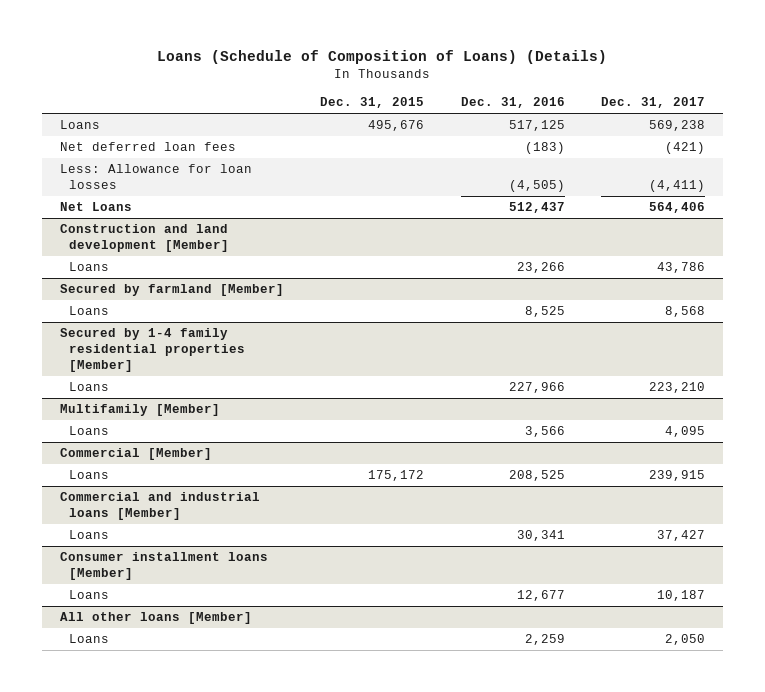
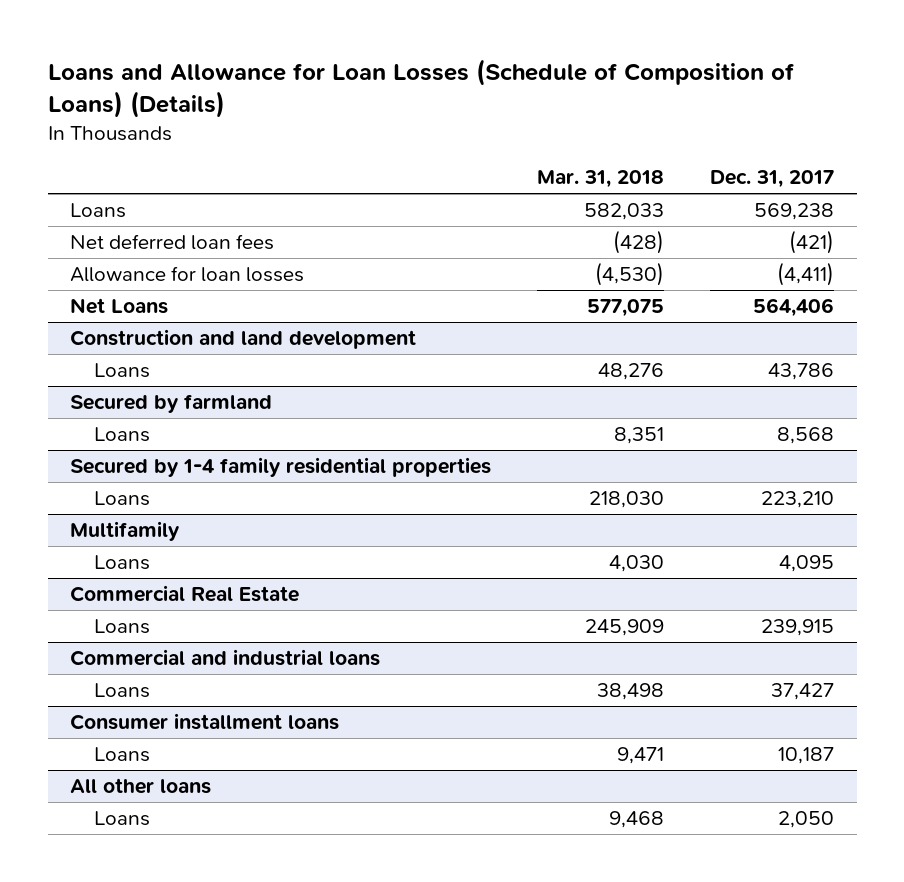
[157,50,608,65] Loans (Schedule of Composition of Loans) (Details) -> [47,58,795,119] Loans and Allowance for Loan Losses (Schedule of Composition of Loans) (Details)
[320,97,425,109] Dec. 31, 2015 -> none
[460,97,565,109] Dec. 31, 2016 -> none
none -> [537,170,665,189] Mar. 31, 2018
[60,164,253,190] Less: Allowance for loan losses -> [70,266,305,283] Allowance for loan losses
[60,224,230,253] Construction and land development [Member] -> [70,329,417,350] Construction and land development
[60,284,285,297] Secured by farmland [Member] -> [70,394,273,414] Secured by farmland
[60,328,246,373] Secured by 1-4 family residential properties [Member] -> [70,457,492,478] Secured by 1-4 family residential properties
[60,404,221,417] Multifamily [Member] -> [70,521,181,542] Multifamily
[60,448,213,461] Commercial [Member] -> [70,585,300,603] Commercial Real Estate
[60,492,261,521] Commercial and industrial loans [Member] -> [70,649,381,667] Commercial and industrial loans
[60,552,269,581] Consumer installment loans [Member] -> [70,713,340,731] Consumer installment loans
[60,612,253,625] All other loans [Member] -> [70,778,212,795] All other loans

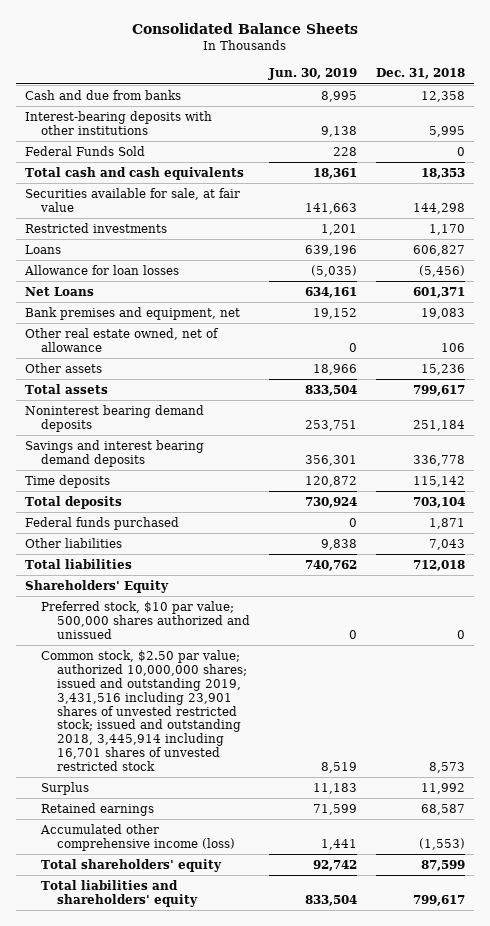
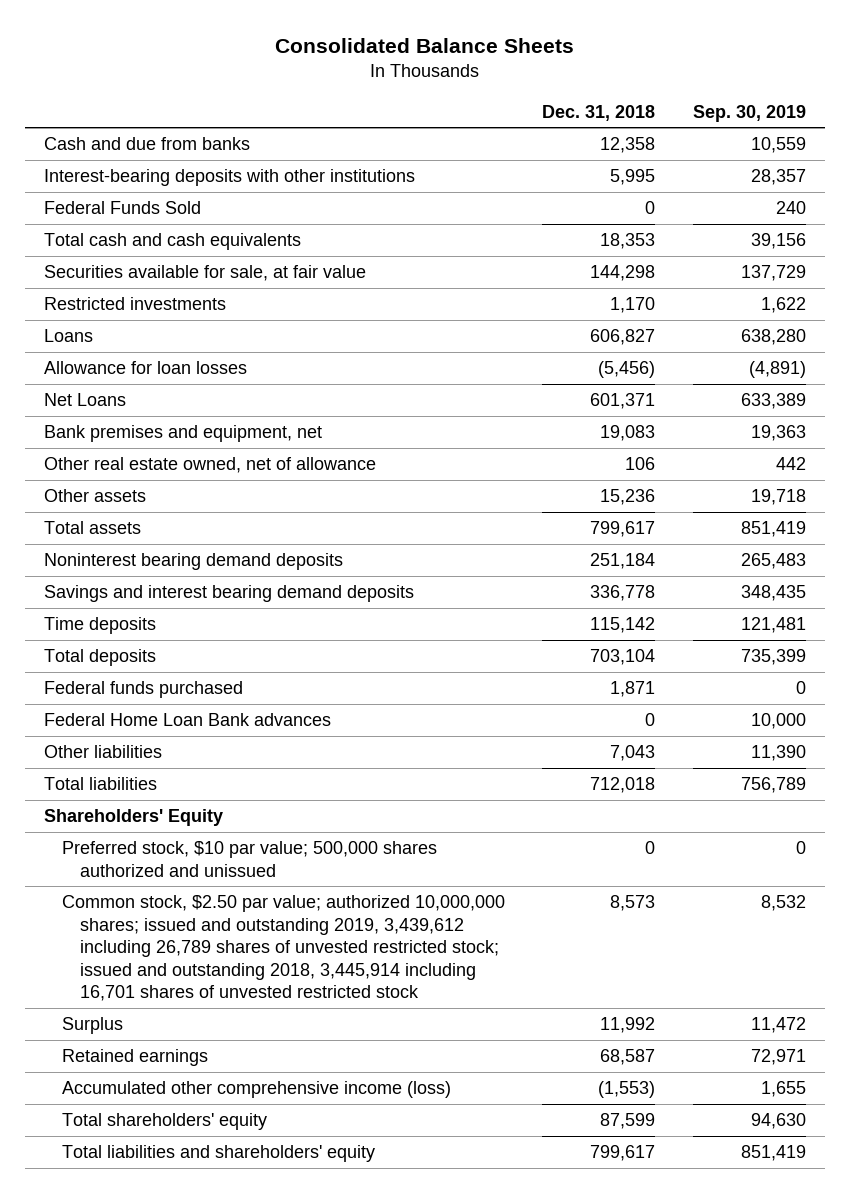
[268,68,358,81] Jun. 30, 2019 -> none
none -> [692,104,806,122] Sep. 30, 2019
none -> [43,713,331,727] Federal Home Loan Bank advances
[41,650,248,771] Common stock, $2.50 par value; authorized 10,000,000 shares; issued and outstanding 2019, 3,431,516 including 23,901 shares of unvested restricted stock; issued and outstanding 2018, 3,445,914 including 16,701 shares of unvested restricted stock -> [61,895,505,1002] Common stock, $2.50 par value; authorized 10,000,000 shares; issued and outstanding 2019, 3,439,612 including 26,789 shares of unvested restricted stock; issued and outstanding 2018, 3,445,914 including 16,701 shares of unvested restricted stock

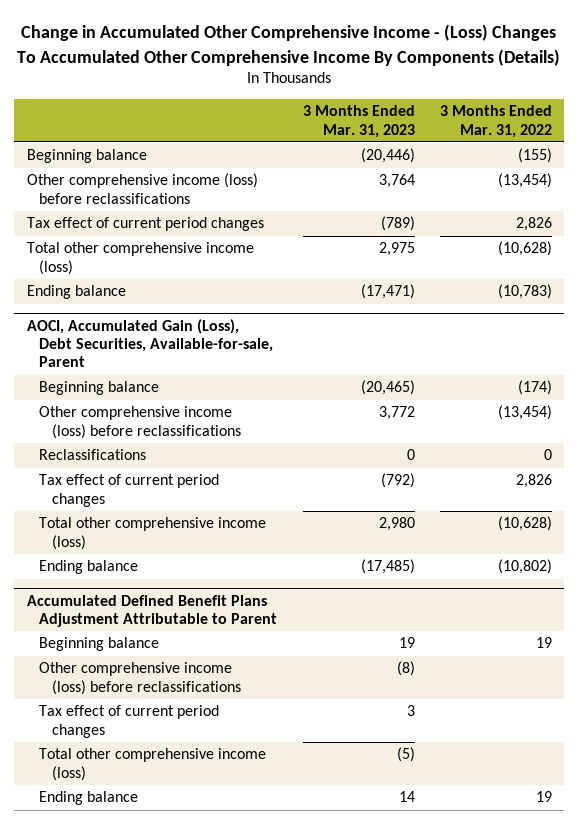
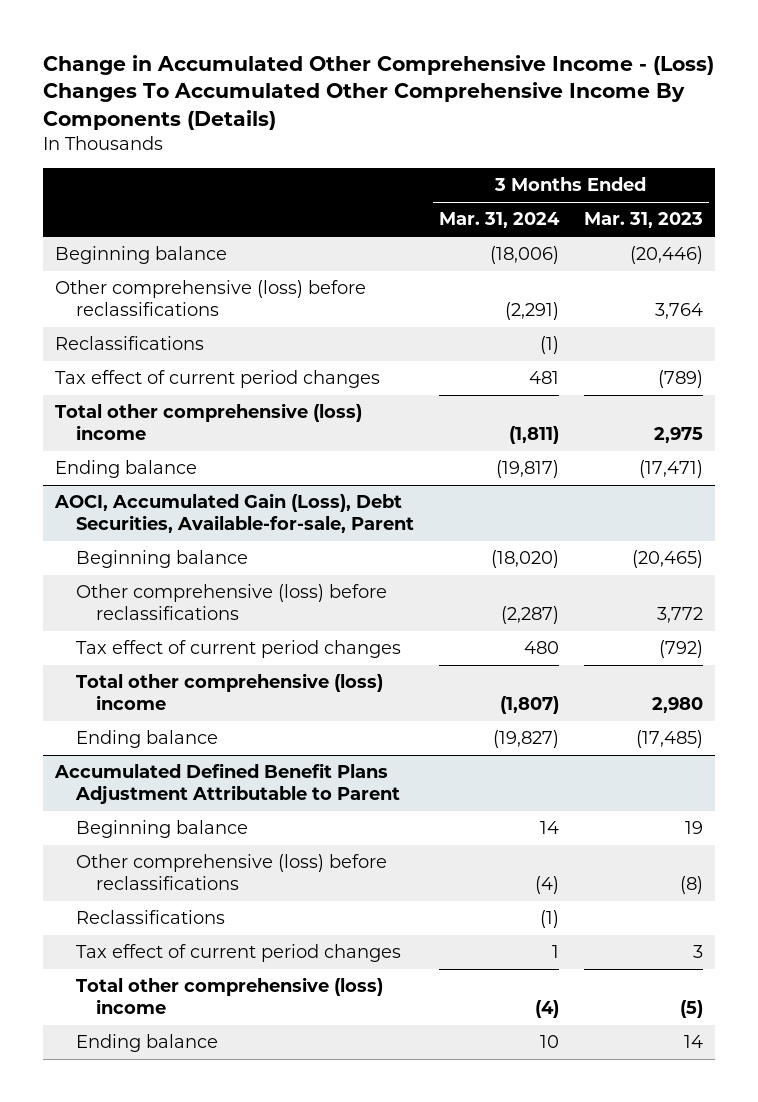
[439,105,552,138] 3 Months Ended Mar. 31, 2022 -> none
none -> [438,212,560,229] Mar. 31, 2024
[26,173,258,204] Other comprehensive income (loss) before reclassifications -> [55,280,367,317] Other comprehensive (loss) before reclassifications
none -> [55,336,205,351] Reclassifications
[26,242,254,275] Total other comprehensive income (loss) -> [55,403,363,441] Total other comprehensive (loss) income
[39,449,147,461] Reclassifications -> none
[39,406,242,439] Other comprehensive income (loss) before reclassifications -> [75,584,387,621] Other comprehensive (loss) before reclassifications
[39,517,267,550] Total other comprehensive income (loss) -> [75,673,383,711] Total other comprehensive (loss) income
[39,662,242,695] Other comprehensive income (loss) before reclassifications -> [75,854,387,891] Other comprehensive (loss) before reclassifications
none -> [75,910,225,925] Reclassifications
[39,748,267,781] Total other comprehensive income (loss) -> [75,977,383,1015] Total other comprehensive (loss) income

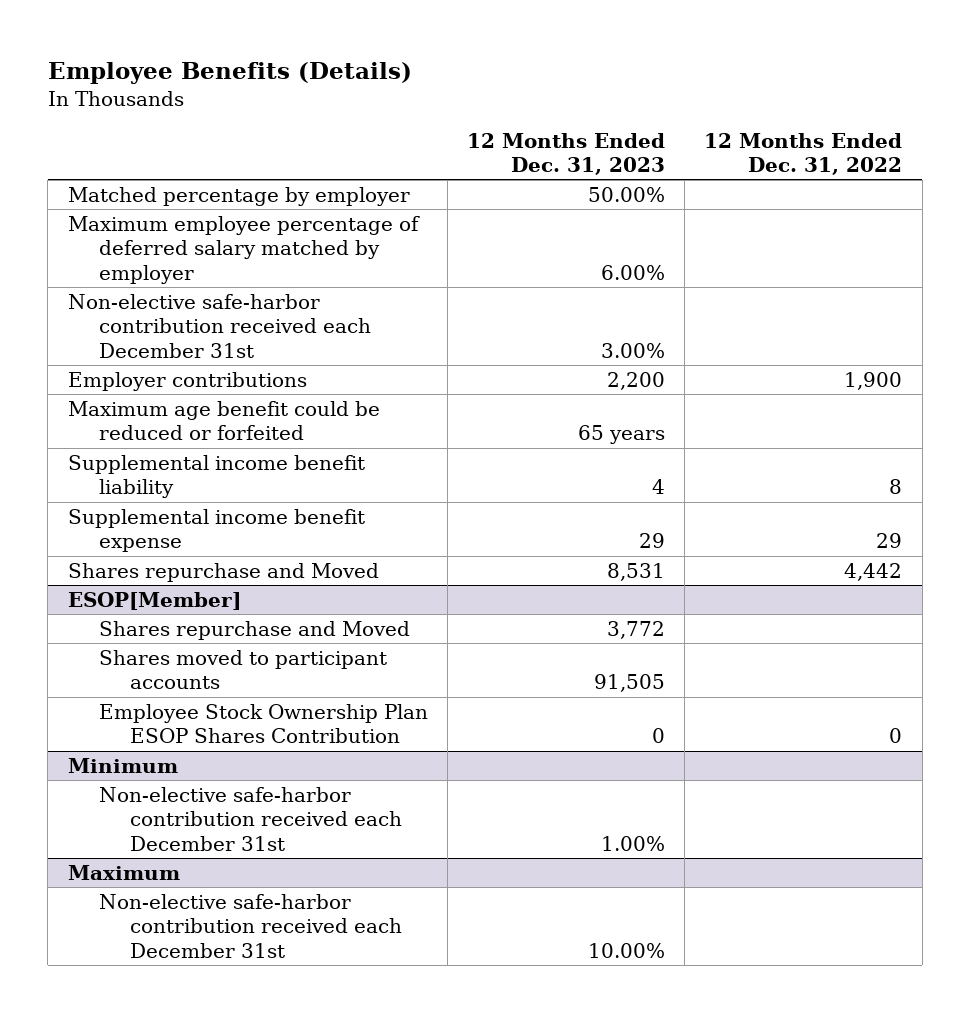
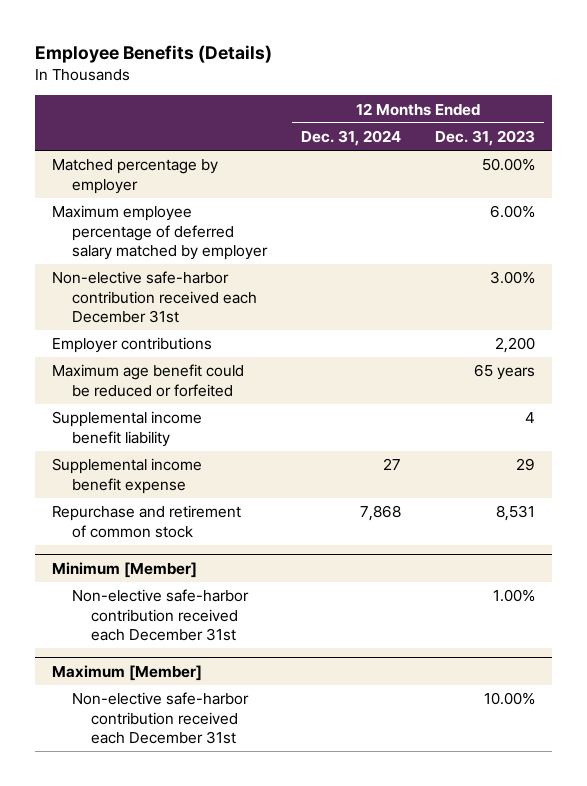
[704,132,903,176] 12 Months Ended Dec. 31, 2022 -> none
none -> [300,130,401,147] Dec. 31, 2024
[67,591,241,610] ESOP[Member] -> none
[98,620,410,640] Shares repurchase and Moved -> none
[98,649,387,690] Shares moved to participant accounts -> none
[98,703,428,744] Employee Stock Ownership Plan ESOP Shares Contribution -> none
[67,562,379,582] Shares repurchase and Moved -> [52,505,242,538] Repurchase and retirement of common stock
[67,757,178,773] Minimum -> [52,561,198,578] Minimum [Member]
[67,864,180,880] Maximum -> [52,664,203,681] Maximum [Member]

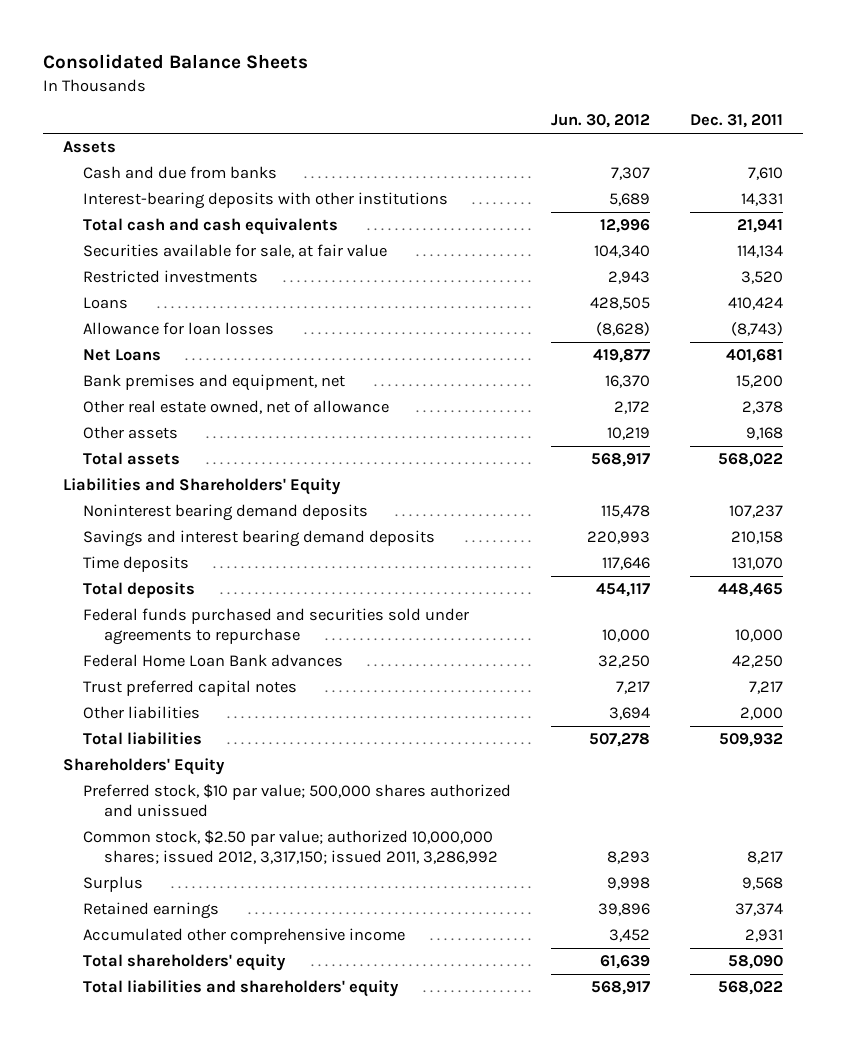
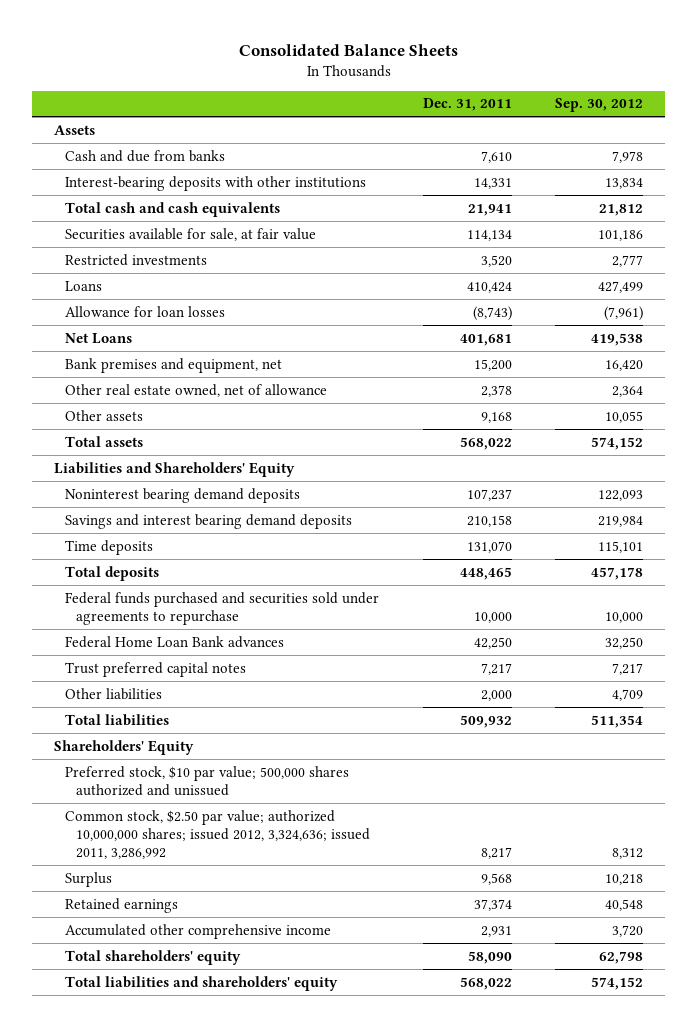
[551,114,651,129] Jun. 30, 2012 -> none
none -> [555,98,644,113] Sep. 30, 2012
[83,830,499,865] Common stock, $2.50 par value; authorized 10,000,000 shares; issued 2012, 3,317,150; issued 2011, 3,286,992 -> [65,809,370,859] Common stock, $2.50 par value; authorized 10,000,000 shares; issued 2012, 3,324,636; issued 2011, 3,286,992

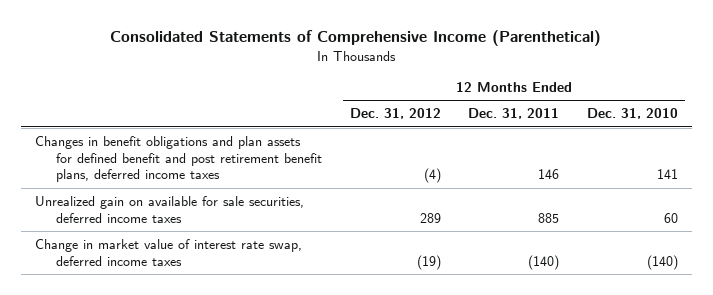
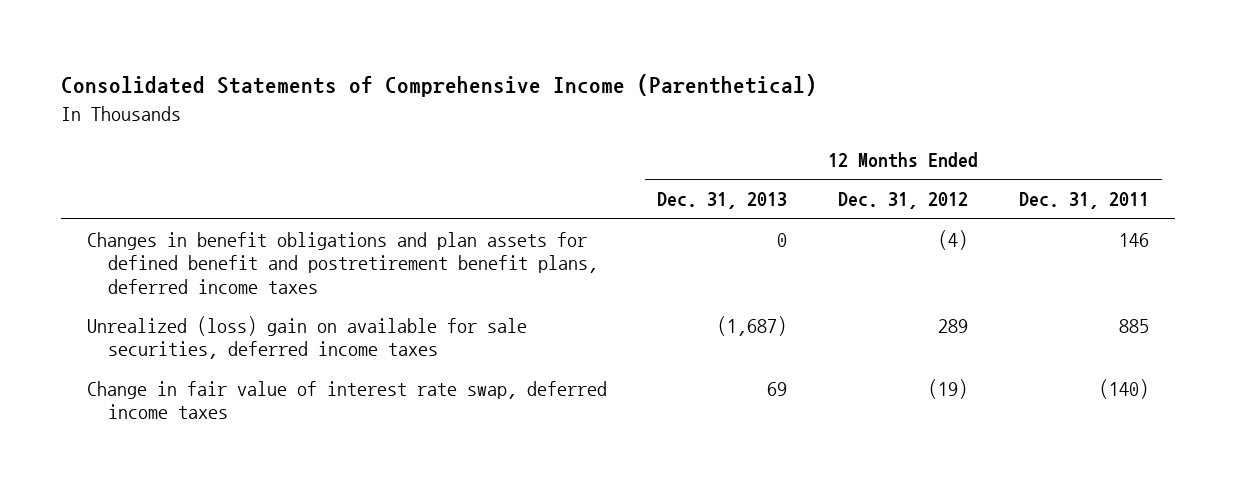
[587,108,679,120] Dec. 31, 2010 -> none
none -> [657,192,788,210] Dec. 31, 2013
[34,135,323,183] Changes in benefit obligations and plan assets for defined benefit and post retirement benefit plans, deferred income taxes -> [86,232,599,294] Changes in benefit obligations and plan assets for defined benefit and postretirement benefit plans, deferred income taxes
[34,195,304,223] Unrealized gain on available for sale securities, deferred income taxes -> [86,316,527,360] Unrealized (loss) gain on available for sale securities, deferred income taxes
[34,238,302,266] Change in market value of interest rate swap, deferred income taxes -> [86,381,607,420] Change in fair value of interest rate swap, deferred income taxes

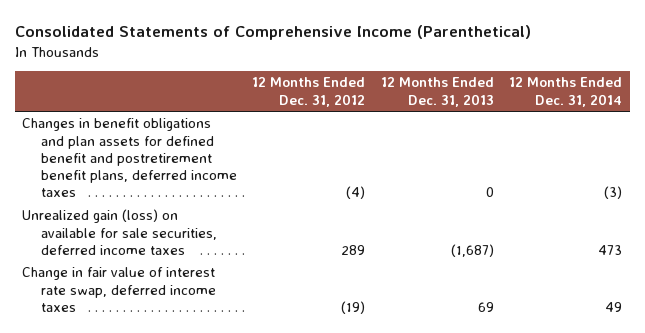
[1019,192,1150,210] Dec. 31, 2011 -> none
none -> [509,77,623,107] 12 Months Ended Dec. 31, 2014
[86,316,527,360] Unrealized (loss) gain on available for sale securities, deferred income taxes -> [22,209,217,255] Unrealized gain (loss) on available for sale securities, deferred income taxes

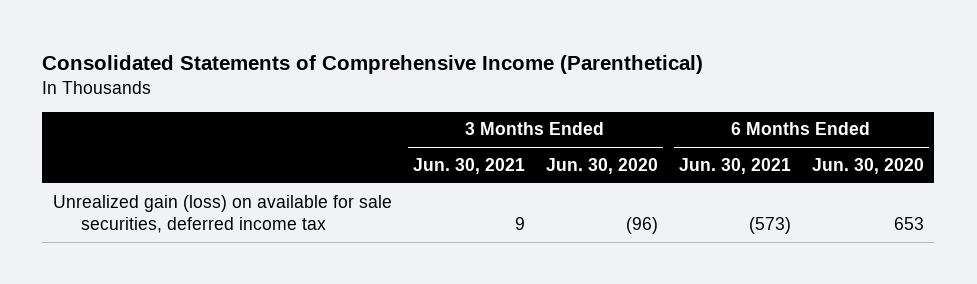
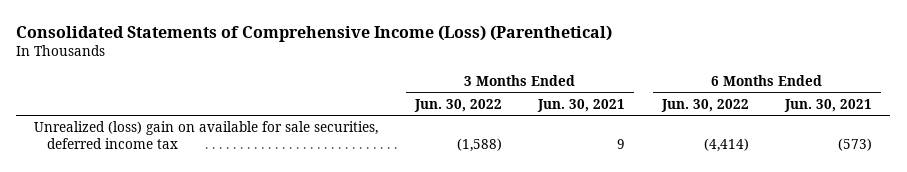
[42,54,704,74] Consolidated Statements of Comprehensive Income (Parenthetical) -> [16,24,613,42] Consolidated Statements of Comprehensive Income (Loss) (Parenthetical)
[545,157,658,174] Jun. 30, 2020 -> none
[811,157,924,174] Jun. 30, 2020 -> none
none -> [413,99,502,113] Jun. 30, 2022
none -> [660,99,749,113] Jun. 30, 2022
[52,194,392,234] Unrealized gain (loss) on available for sale securities, deferred income tax -> [34,121,379,150] Unrealized (loss) gain on available for sale securities, deferred income tax

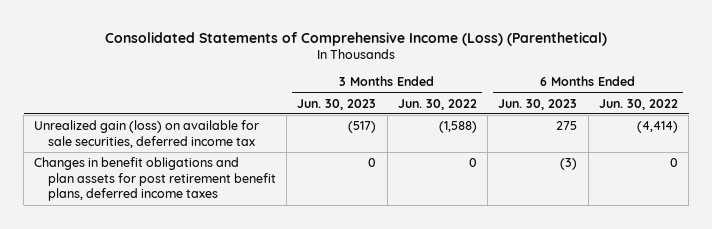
[537,99,626,113] Jun. 30, 2021 -> none
[784,99,873,113] Jun. 30, 2021 -> none
none -> [297,98,377,110] Jun. 30, 2023
none -> [498,98,578,110] Jun. 30, 2023
[34,121,379,150] Unrealized (loss) gain on available for sale securities, deferred income tax -> [34,119,260,148] Unrealized gain (loss) on available for sale securities, deferred income tax
none -> [34,156,276,202] Changes in benefit obligations and plan assets for post retirement benefit plans, deferred income taxes

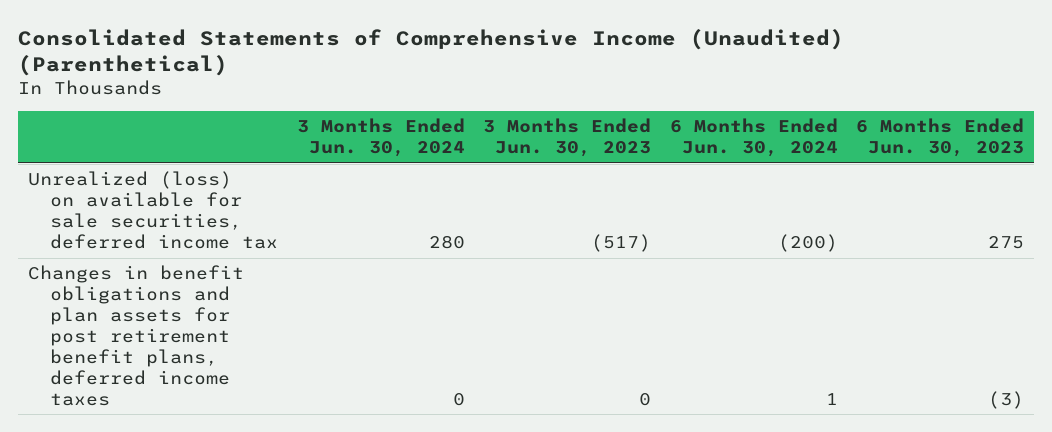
[105,31,608,46] Consolidated Statements of Comprehensive Income (Loss) (Parenthetical) -> [18,28,845,76] Consolidated Statements of Comprehensive Income (Unaudited) (Parenthetical)
[397,98,477,110] Jun. 30, 2022 -> none
[598,98,678,110] Jun. 30, 2022 -> none
none -> [296,118,465,157] 3 Months Ended Jun. 30, 2024
none -> [669,118,838,157] 6 Months Ended Jun. 30, 2024
[34,119,260,148] Unrealized gain (loss) on available for sale securities, deferred income tax -> [27,171,278,250] Unrealized (loss) on available for sale securities, deferred income tax

